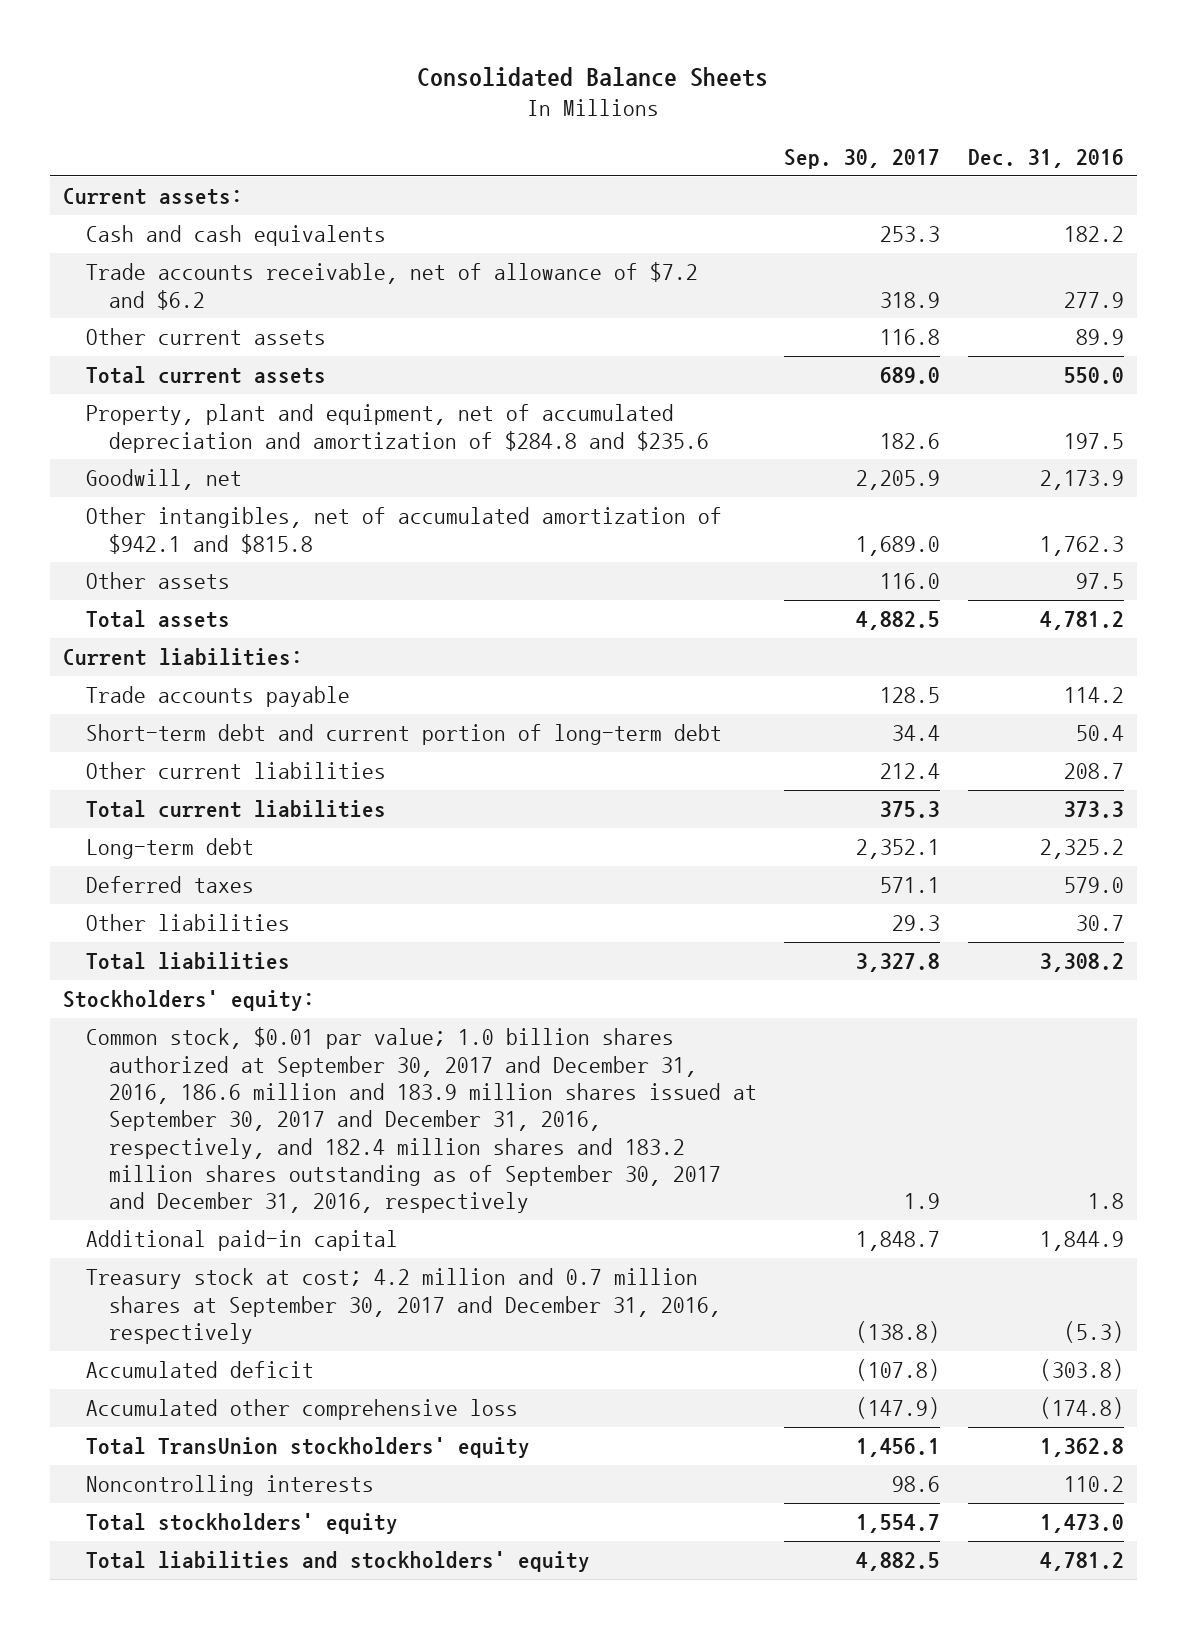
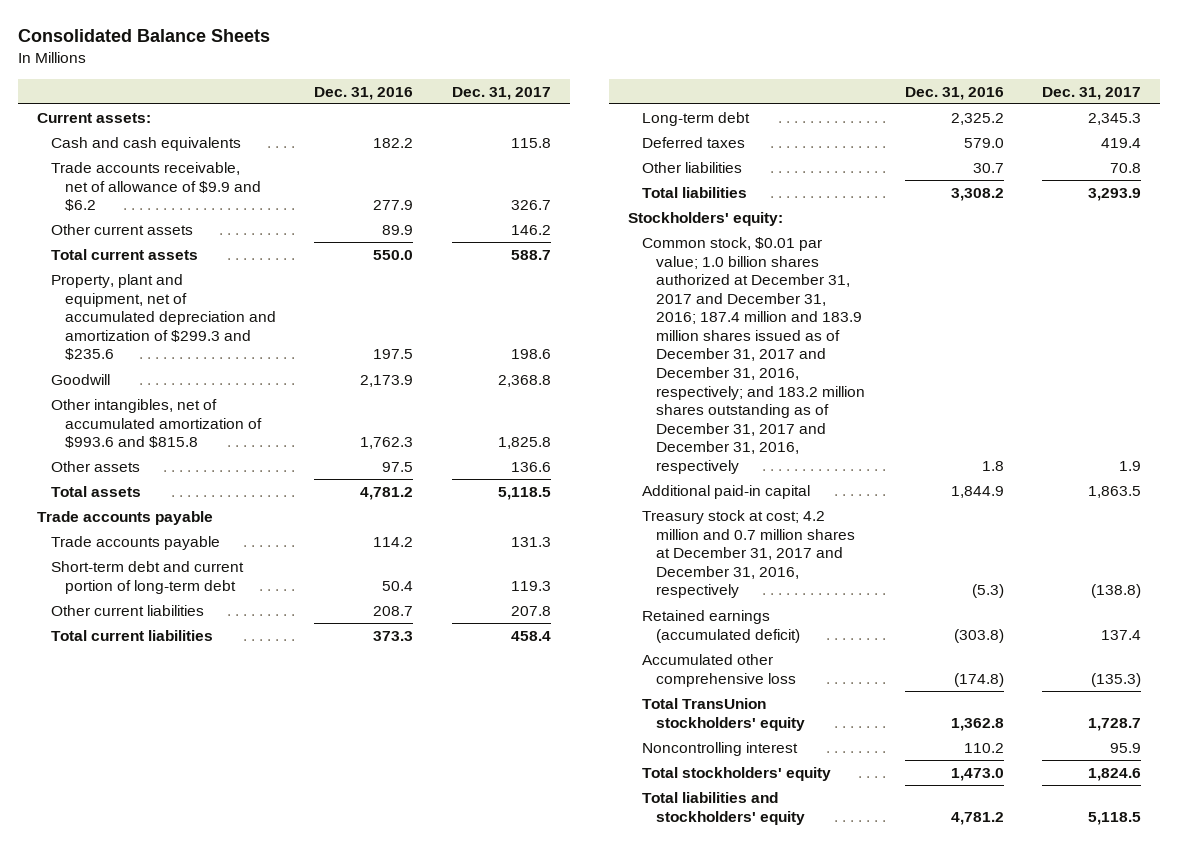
[784,149,941,170] Sep. 30, 2017 -> none
none -> [451,86,551,100] Dec. 31, 2017
[86,262,699,310] Trade accounts receivable, net of allowance of $7.2 and $6.2 -> [51,162,262,212] Trade accounts receivable, net of allowance of $9.9 and $6.2
[86,404,710,453] Property, plant and equipment, net of accumulated depreciation and amortization of $284.8 and $235.6 -> [51,274,277,361] Property, plant and equipment, net of accumulated depreciation and amortization of $299.3 and $235.6
[86,469,243,491] Goodwill, net -> [51,374,111,386] Goodwill
[86,507,723,554] Other intangibles, net of accumulated amortization of $942.1 and $815.8 -> [51,399,263,449] Other intangibles, net of accumulated amortization of $993.6 and $815.8
[63,648,304,667] Current liabilities: -> [36,511,213,526] Trade accounts payable
[86,1027,758,1214] Common stock, $0.01 par value; 1.0 billion shares authorized at September 30, 2017 and December 31, 2016, 186.6 million and 183.9 million shares issued at September 30, 2017 and December 31, 2016, respectively, and 182.4 million shares and 183.2 million shares outstanding as of September 30, 2017 and December 31, 2016, respectively -> [641,237,866,474] Common stock, $0.01 par value; 1.0 billion shares authorized at December 31, 2017 and December 31, 2016; 187.4 million and 183.9 million shares issued as of December 31, 2017 and December 31, 2016, respectively; and 183.2 million shares outstanding as of December 31, 2017 and December 31, 2016, respectively
[86,1268,722,1344] Treasury stock at cost; 4.2 million and 0.7 million shares at September 30, 2017 and December 31, 2016, respectively -> [641,510,856,599] Treasury stock at cost; 4.2 million and 0.7 million shares at December 31, 2017 and December 31, 2016, respectively
[86,1361,315,1379] Accumulated deficit -> [641,610,801,643] Retained earnings (accumulated deficit)
[86,1475,375,1497] Noncontrolling interests -> [641,742,798,757] Noncontrolling interest

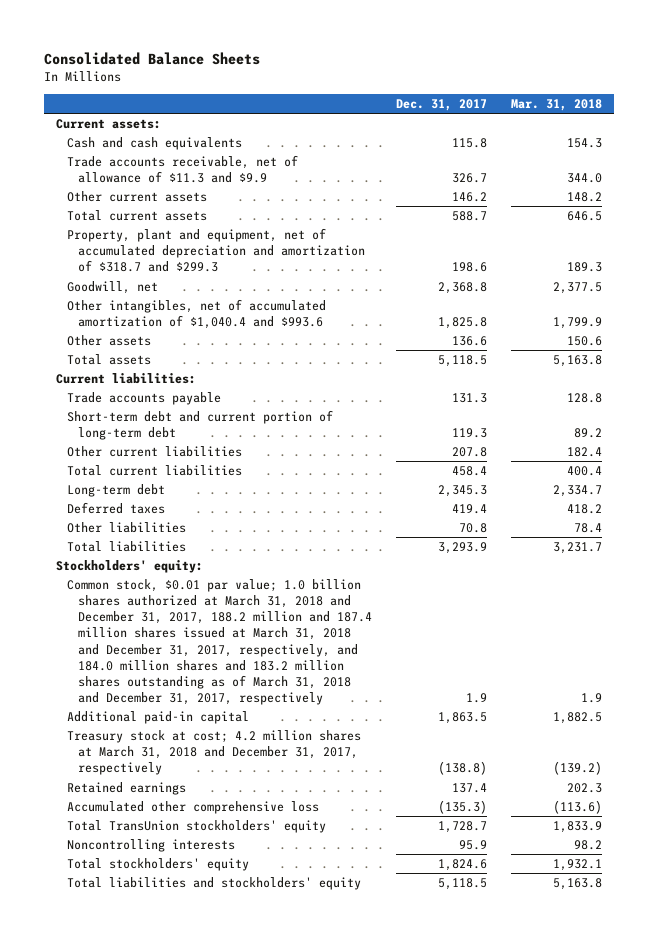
[314,86,414,100] Dec. 31, 2016 -> none
none -> [510,98,602,111] Mar. 31, 2018
[51,162,262,212] Trade accounts receivable, net of allowance of $9.9 and $6.2 -> [67,155,299,184] Trade accounts receivable, net of allowance of $11.3 and $9.9
[51,274,277,361] Property, plant and equipment, net of accumulated depreciation and amortization of $299.3 and $235.6 -> [67,228,366,273] Property, plant and equipment, net of accumulated depreciation and amortization of $318.7 and $299.3
[51,374,111,386] Goodwill -> [67,281,159,295] Goodwill, net
[51,399,263,449] Other intangibles, net of accumulated amortization of $993.6 and $815.8 -> [67,299,327,330] Other intangibles, net of accumulated amortization of $1,040.4 and $993.6
[36,511,213,526] Trade accounts payable -> [55,373,196,385] Current liabilities:
[641,237,866,474] Common stock, $0.01 par value; 1.0 billion shares authorized at December 31, 2017 and December 31, 2016; 187.4 million and 183.9 million shares issued as of December 31, 2017 and December 31, 2016, respectively; and 183.2 million shares outstanding as of December 31, 2017 and December 31, 2016, respectively -> [67,579,373,705] Common stock, $0.01 par value; 1.0 billion shares authorized at March 31, 2018 and December 31, 2017, 188.2 million and 187.4 million shares issued at March 31, 2018 and December 31, 2017, respectively, and 184.0 million shares and 183.2 million shares outstanding as of March 31, 2018 and December 31, 2017, respectively
[641,510,856,599] Treasury stock at cost; 4.2 million and 0.7 million shares at December 31, 2017 and December 31, 2016, respectively -> [67,730,362,776] Treasury stock at cost; 4.2 million shares at March 31, 2018 and December 31, 2017, respectively
[641,610,801,643] Retained earnings (accumulated deficit) -> [67,782,187,796] Retained earnings
[641,742,798,757] Noncontrolling interest -> [67,839,236,853] Noncontrolling interests

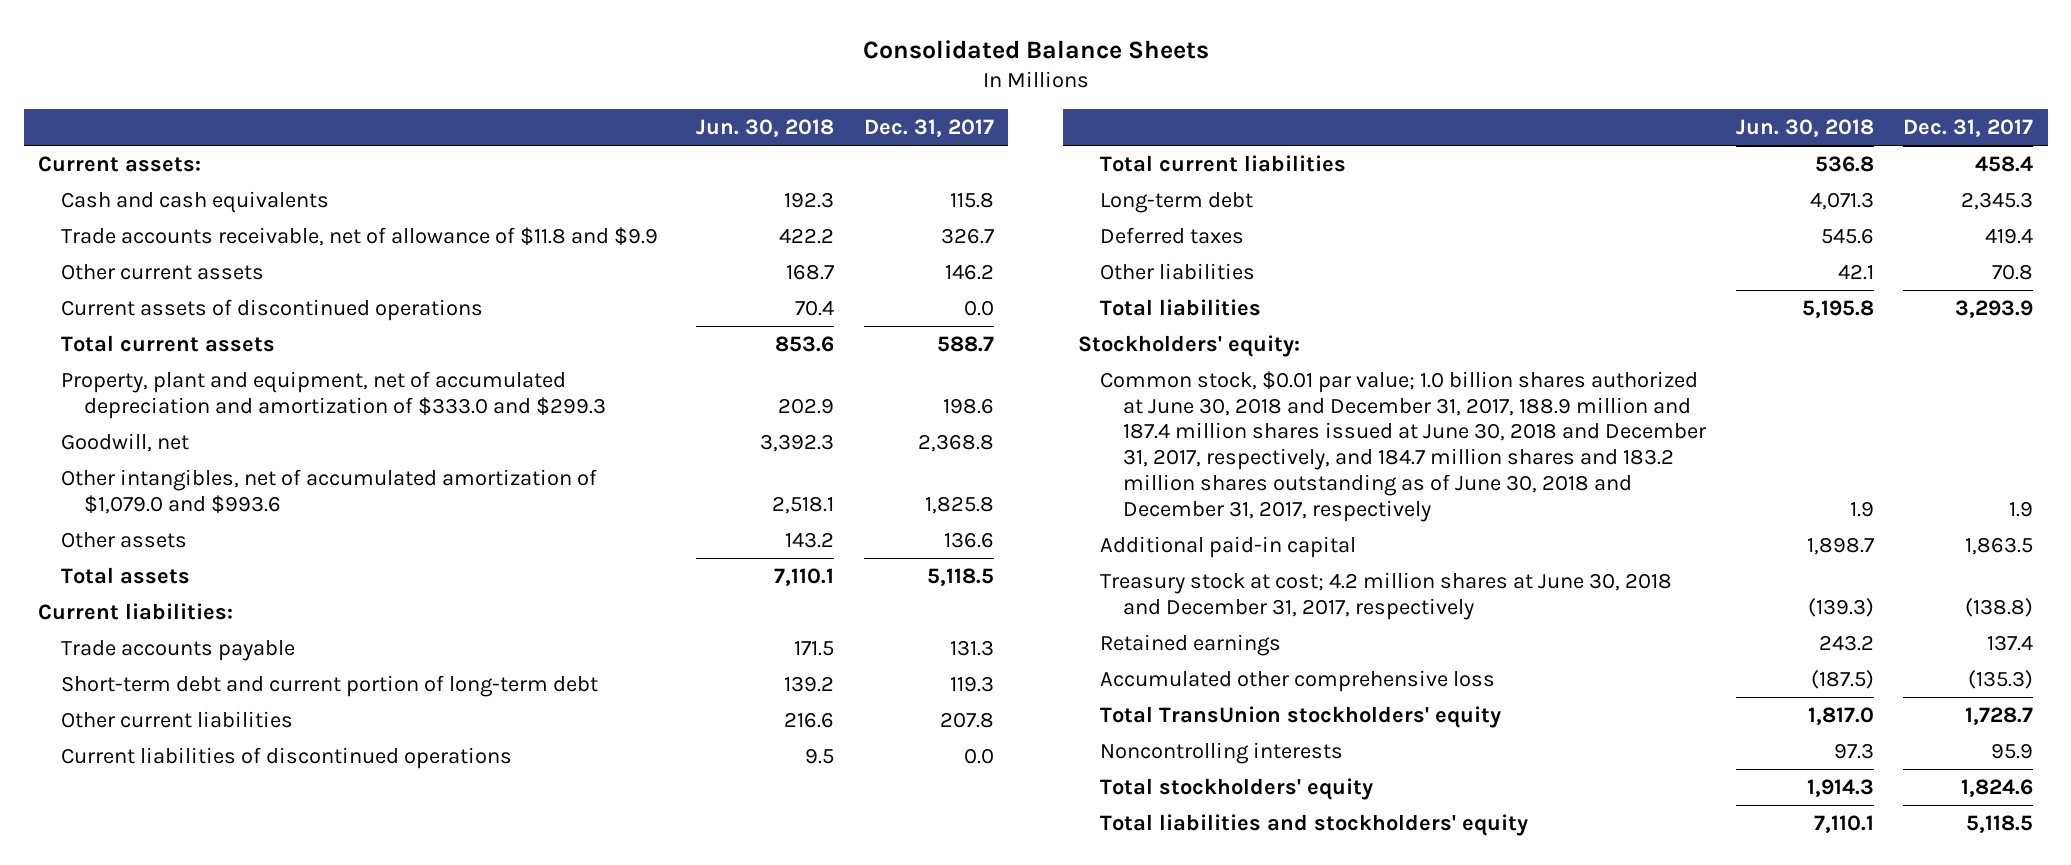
[510,98,602,111] Mar. 31, 2018 -> none
none -> [696,119,835,138] Jun. 30, 2018
[67,155,299,184] Trade accounts receivable, net of allowance of $11.3 and $9.9 -> [61,226,659,246] Trade accounts receivable, net of allowance of $11.8 and $9.9
none -> [61,298,484,321] Current assets of discontinued operations
[67,228,366,273] Property, plant and equipment, net of accumulated depreciation and amortization of $318.7 and $299.3 -> [61,370,606,419] Property, plant and equipment, net of accumulated depreciation and amortization of $333.0 and $299.3
[67,299,327,330] Other intangibles, net of accumulated amortization of $1,040.4 and $993.6 -> [61,468,598,514] Other intangibles, net of accumulated amortization of $1,079.0 and $993.6
none -> [61,746,513,769] Current liabilities of discontinued operations
[67,579,373,705] Common stock, $0.01 par value; 1.0 billion shares authorized at March 31, 2018 and December 31, 2017, 188.2 million and 187.4 million shares issued at March 31, 2018 and December 31, 2017, respectively, and 184.0 million shares and 183.2 million shares outstanding as of March 31, 2018 and December 31, 2017, respectively -> [1100,370,1707,522] Common stock, $0.01 par value; 1.0 billion shares authorized at June 30, 2018 and December 31, 2017, 188.9 million and 187.4 million shares issued at June 30, 2018 and December 31, 2017, respectively, and 184.7 million shares and 183.2 million shares outstanding as of June 30, 2018 and December 31, 2017, respectively
[67,730,362,776] Treasury stock at cost; 4.2 million shares at March 31, 2018 and December 31, 2017, respectively -> [1100,571,1673,620] Treasury stock at cost; 4.2 million shares at June 30, 2018 and December 31, 2017, respectively

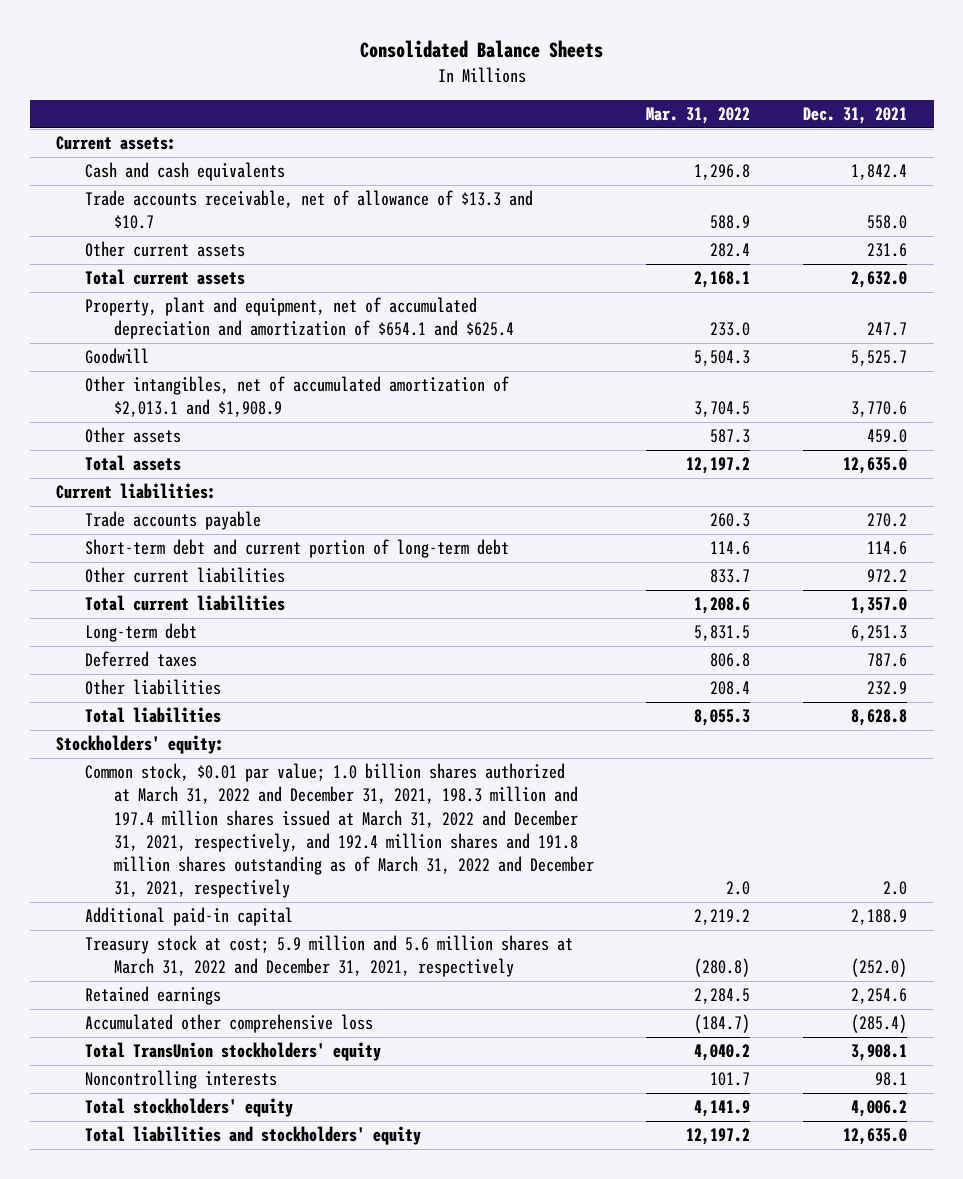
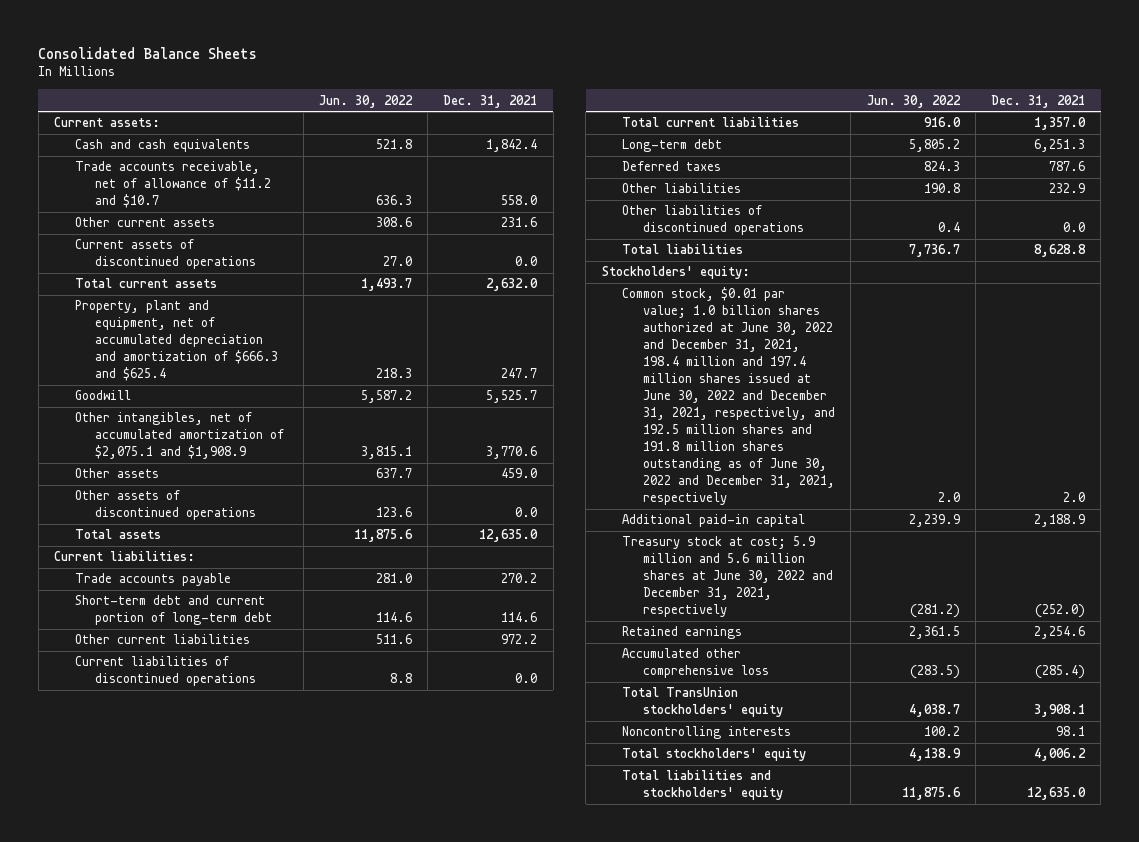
[646,107,751,125] Mar. 31, 2022 -> none
none -> [318,94,413,108] Jun. 30, 2022
[84,190,533,230] Trade accounts receivable, net of allowance of $13.3 and $10.7 -> [74,161,272,209] Trade accounts receivable, net of allowance of $11.2 and $10.7
none -> [74,239,257,270] Current assets of discontinued operations
[84,297,514,340] Property, plant and equipment, net of accumulated depreciation and amortization of $654.1 and $625.4 -> [74,300,279,382] Property, plant and equipment, net of accumulated depreciation and amortization of $666.3 and $625.4
[84,376,509,418] Other intangibles, net of accumulated amortization of $2,013.1 and $1,908.9 -> [74,412,285,460] Other intangibles, net of accumulated amortization of $2,075.1 and $1,908.9
none -> [74,490,257,521] Other assets of discontinued operations
none -> [74,656,257,687] Current liabilities of discontinued operations
none -> [622,205,805,236] Other liabilities of discontinued operations
[84,763,594,899] Common stock, $0.01 par value; 1.0 billion shares authorized at March 31, 2022 and December 31, 2021, 198.3 million and 197.4 million shares issued at March 31, 2022 and December 31, 2021, respectively, and 192.4 million shares and 191.8 million shares outstanding as of March 31, 2022 and December 31, 2021, respectively -> [622,287,836,506] Common stock, $0.01 par value; 1.0 billion shares authorized at June 30, 2022 and December 31, 2021, 198.4 million and 197.4 million shares issued at June 30, 2022 and December 31, 2021, respectively, and 192.5 million shares and 191.8 million shares outstanding as of June 30, 2022 and December 31, 2021, respectively
[84,935,573,978] Treasury stock at cost; 5.9 million and 5.6 million shares at March 31, 2022 and December 31, 2021, respectively -> [622,536,834,618] Treasury stock at cost; 5.9 million and 5.6 million shares at June 30, 2022 and December 31, 2021, respectively

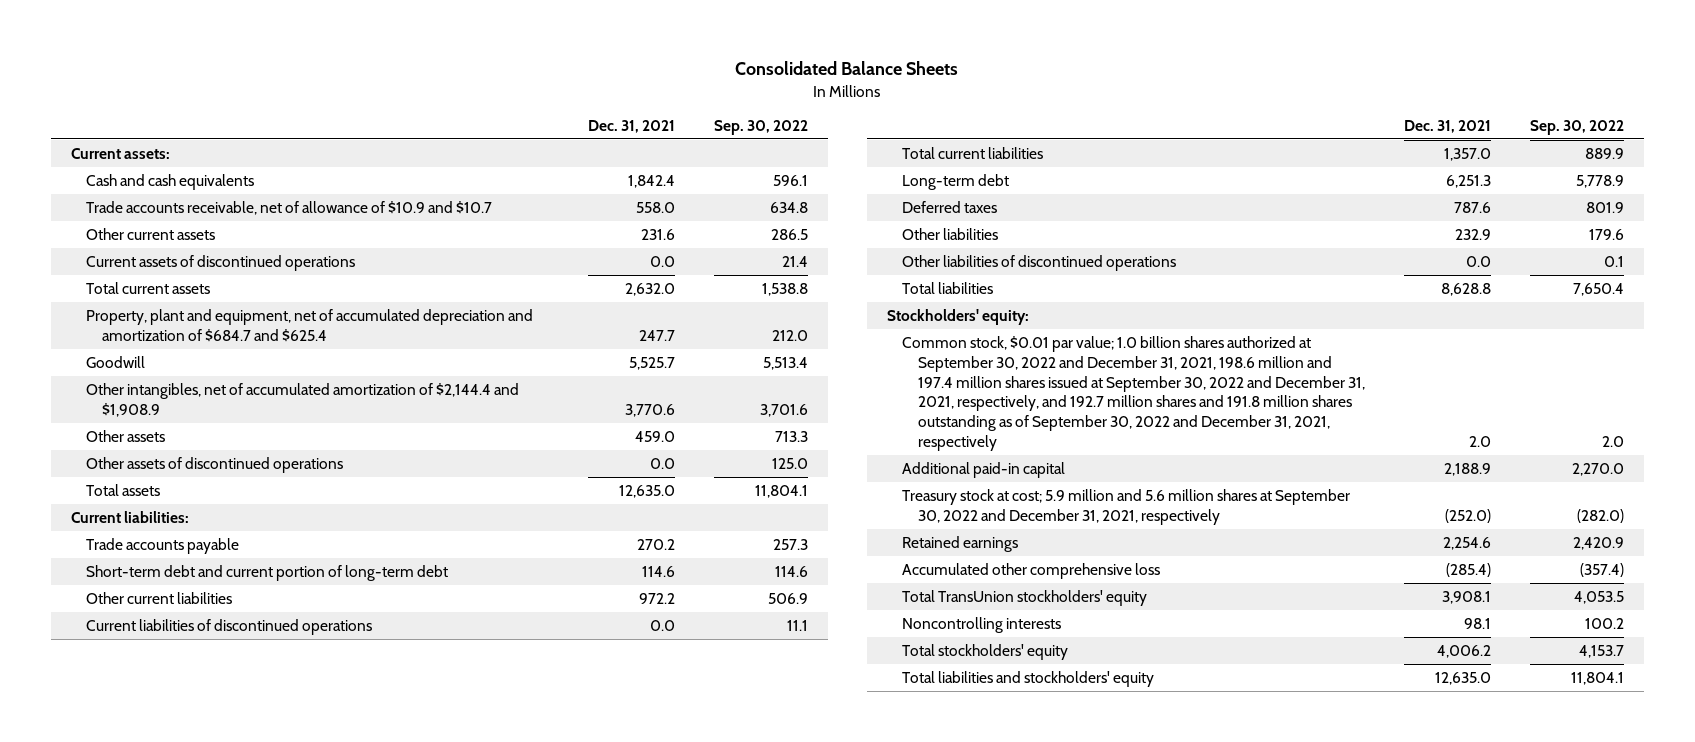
[318,94,413,108] Jun. 30, 2022 -> none
none -> [714,120,809,136] Sep. 30, 2022
[74,161,272,209] Trade accounts receivable, net of allowance of $11.2 and $10.7 -> [86,200,493,215] Trade accounts receivable, net of allowance of $10.9 and $10.7
[74,300,279,382] Property, plant and equipment, net of accumulated depreciation and amortization of $666.3 and $625.4 -> [86,308,534,342] Property, plant and equipment, net of accumulated depreciation and amortization of $684.7 and $625.4
[74,412,285,460] Other intangibles, net of accumulated amortization of $2,075.1 and $1,908.9 -> [86,382,520,417] Other intangibles, net of accumulated amortization of $2,144.4 and $1,908.9
[622,287,836,506] Common stock, $0.01 par value; 1.0 billion shares authorized at June 30, 2022 and December 31, 2021, 198.4 million and 197.4 million shares issued at June 30, 2022 and December 31, 2021, respectively, and 192.5 million shares and 191.8 million shares outstanding as of June 30, 2022 and December 31, 2021, respectively -> [902,335,1365,452] Common stock, $0.01 par value; 1.0 billion shares authorized at September 30, 2022 and December 31, 2021, 198.6 million and 197.4 million shares issued at September 30, 2022 and December 31, 2021, respectively, and 192.7 million shares and 191.8 million shares outstanding as of September 30, 2022 and December 31, 2021, respectively
[622,536,834,618] Treasury stock at cost; 5.9 million and 5.6 million shares at June 30, 2022 and December 31, 2021, respectively -> [902,488,1351,525] Treasury stock at cost; 5.9 million and 5.6 million shares at September 30, 2022 and December 31, 2021, respectively

